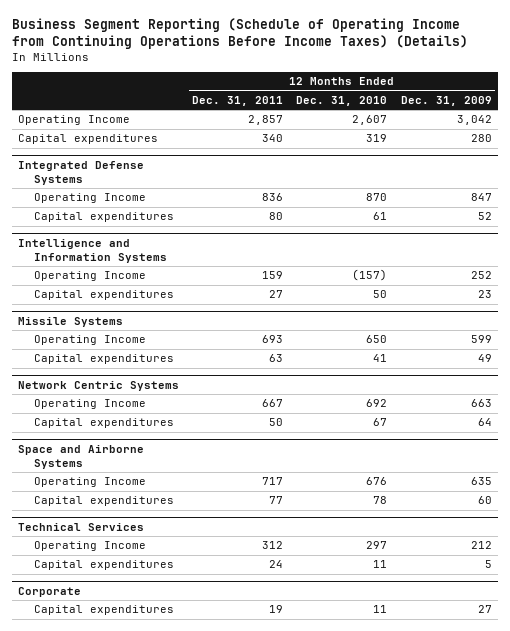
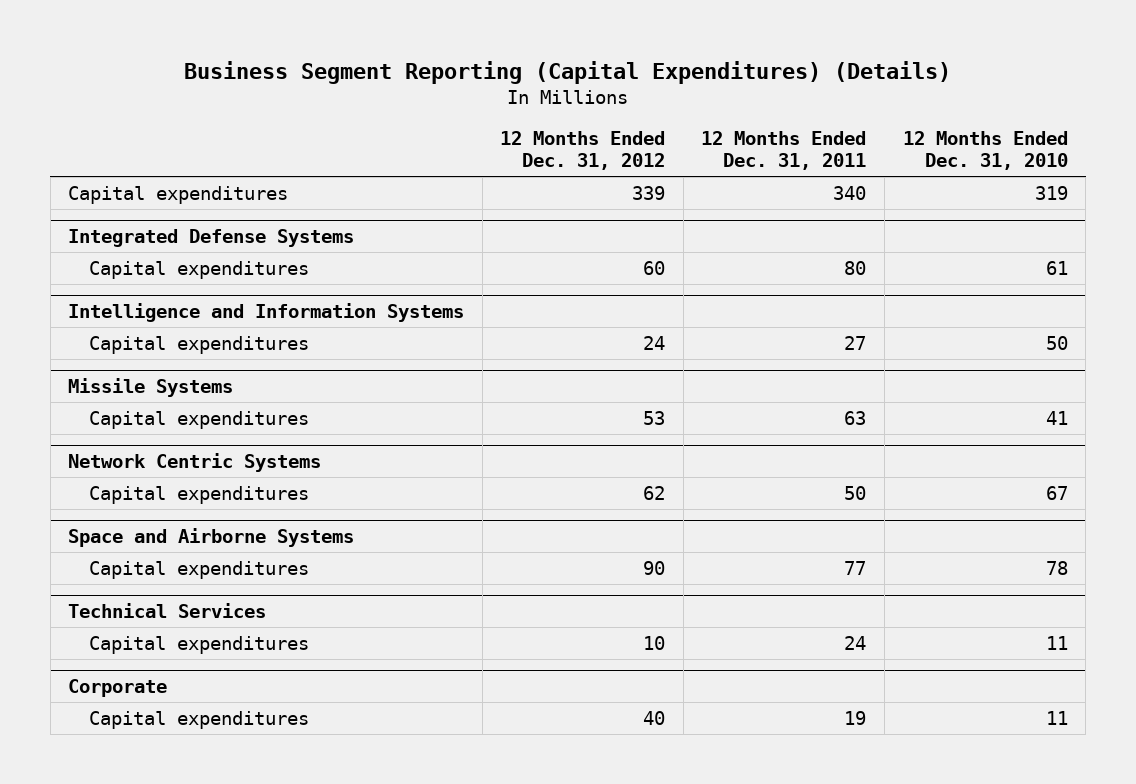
[11,17,468,49] Business Segment Reporting (Schedule of Operating Income from Continuing Operations Before Income Taxes) (Details) -> [183,60,951,84] Business Segment Reporting (Capital Expenditures) (Details)
[400,95,492,106] Dec. 31, 2009 -> none
none -> [500,130,666,171] 12 Months Ended Dec. 31, 2012
[18,115,131,126] Operating Income -> none
[34,193,147,204] Operating Income -> none
[34,271,147,282] Operating Income -> none
[34,335,147,346] Operating Income -> none
[34,399,147,410] Operating Income -> none
[34,477,147,488] Operating Income -> none
[34,541,147,552] Operating Income -> none

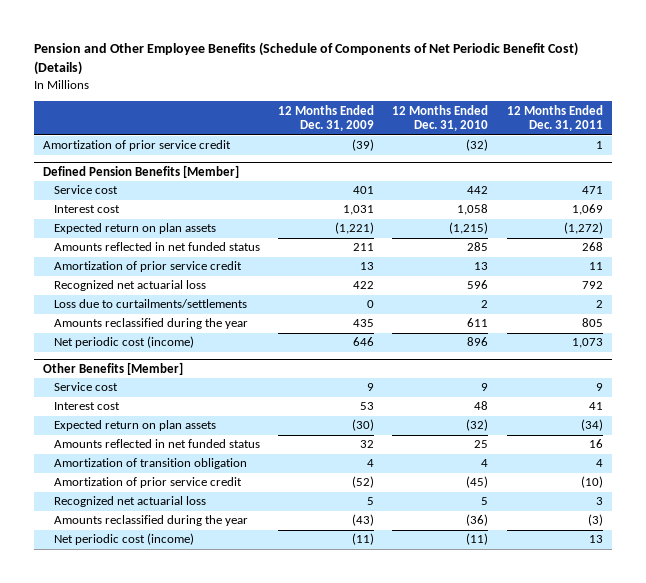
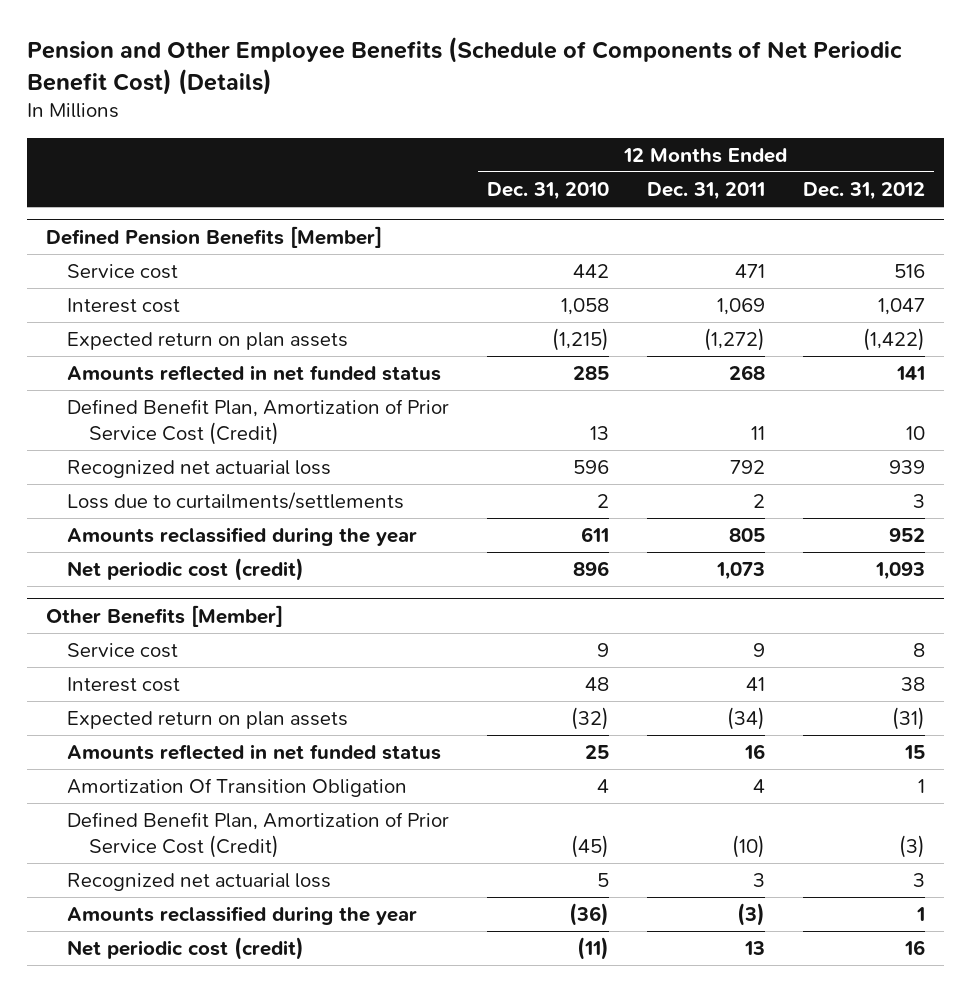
[277,104,374,132] 12 Months Ended Dec. 31, 2009 -> none
none -> [802,181,925,200] Dec. 31, 2012
[43,140,232,152] Amortization of prior service credit -> none
[53,261,242,273] Amortization of prior service credit -> [67,398,450,445] Defined Benefit Plan, Amortization of Prior Service Cost (Credit)
[53,336,194,349] Net periodic cost (income) -> [67,557,305,581] Net periodic cost (credit)
[53,458,247,470] Amortization of transition obligation -> [67,777,408,797] Amortization Of Transition Obligation
[53,477,242,489] Amortization of prior service credit -> [67,811,450,858] Defined Benefit Plan, Amortization of Prior Service Cost (Credit)
[53,533,194,546] Net periodic cost (income) -> [67,936,305,960] Net periodic cost (credit)

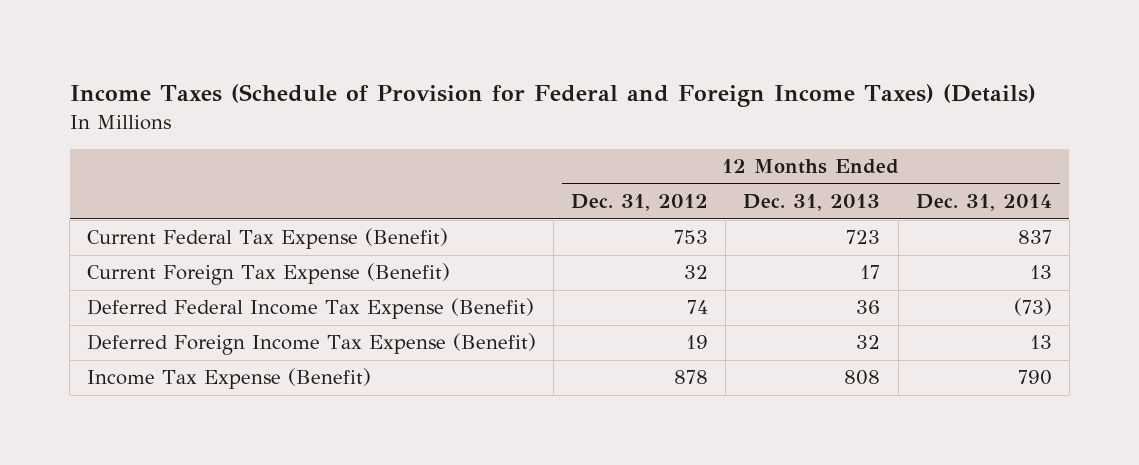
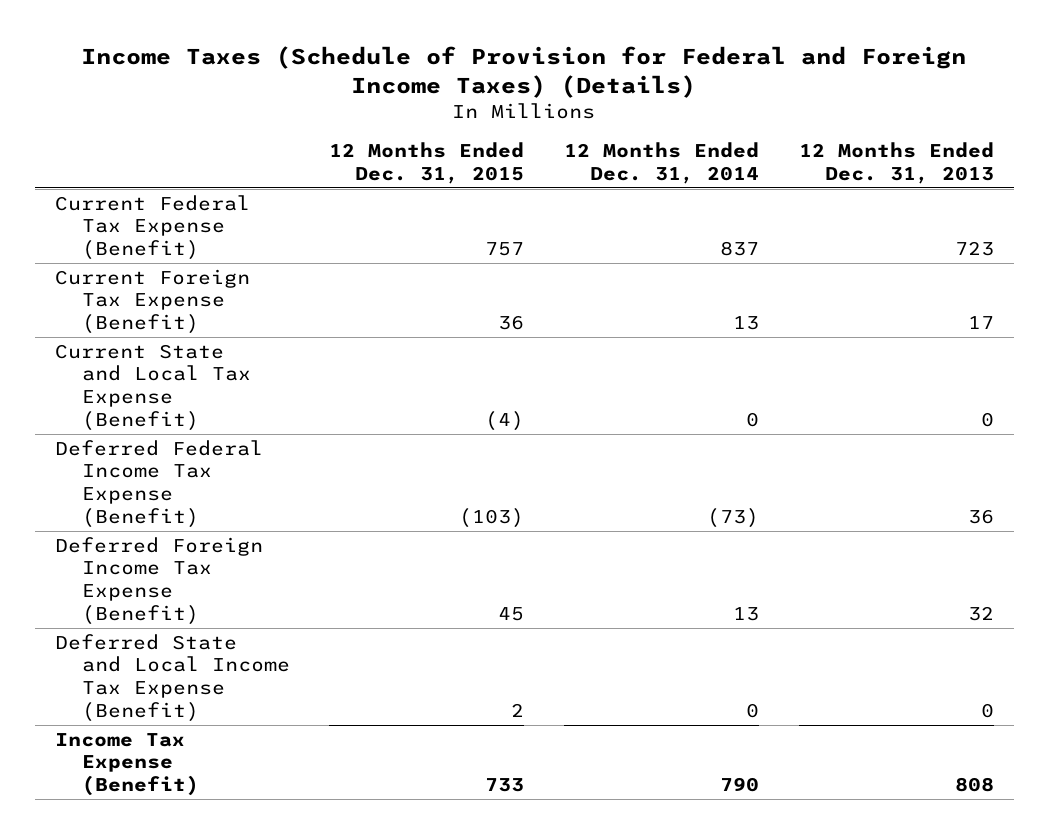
[571,194,709,212] Dec. 31, 2012 -> none
none -> [329,142,525,184] 12 Months Ended Dec. 31, 2015
none -> [55,343,251,431] Current State and Local Tax Expense (Benefit)
none -> [55,633,290,722] Deferred State and Local Income Tax Expense (Benefit)

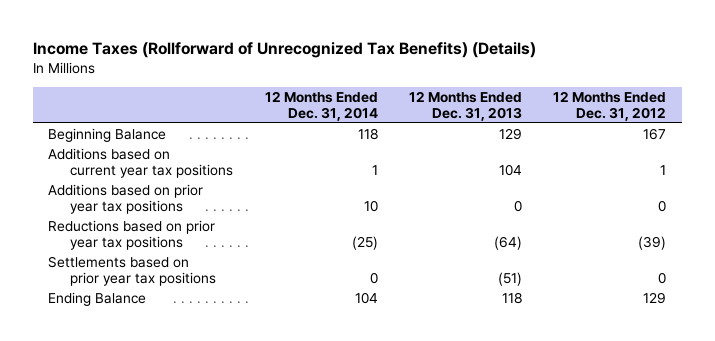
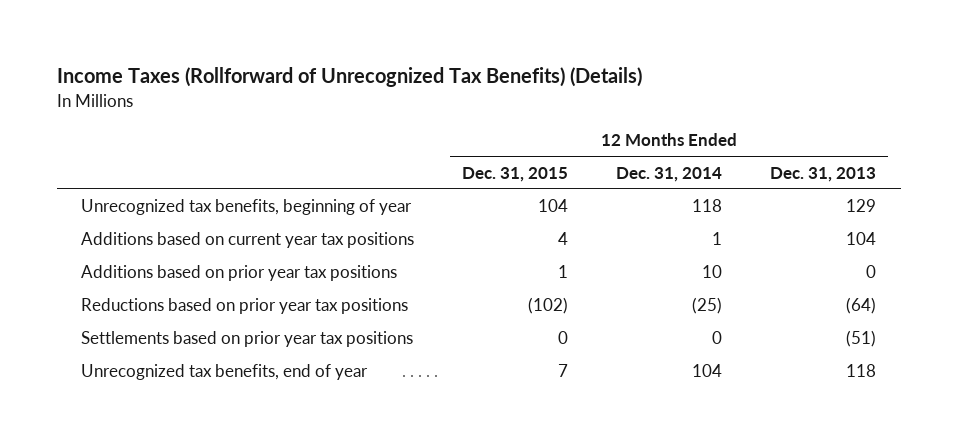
[553,90,667,121] 12 Months Ended Dec. 31, 2012 -> none
none -> [462,166,569,182] Dec. 31, 2015
[48,128,167,143] Beginning Balance -> [80,199,412,216] Unrecognized tax benefits, beginning of year
[48,292,147,307] Ending Balance -> [80,364,368,381] Unrecognized tax benefits, end of year

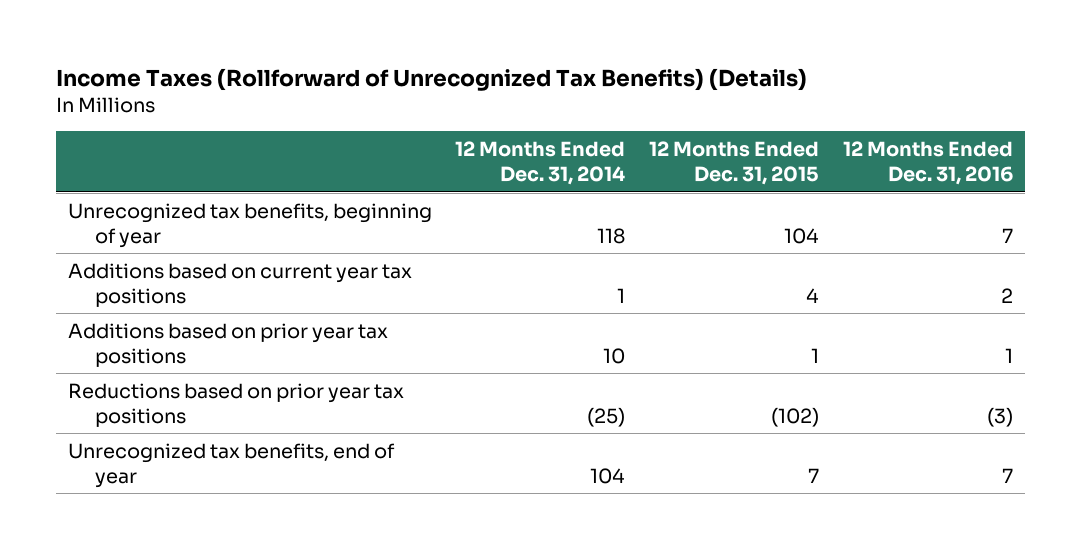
[770,166,877,182] Dec. 31, 2013 -> none
none -> [842,141,1013,185] 12 Months Ended Dec. 31, 2016
[80,331,413,348] Settlements based on prior year tax positions -> none

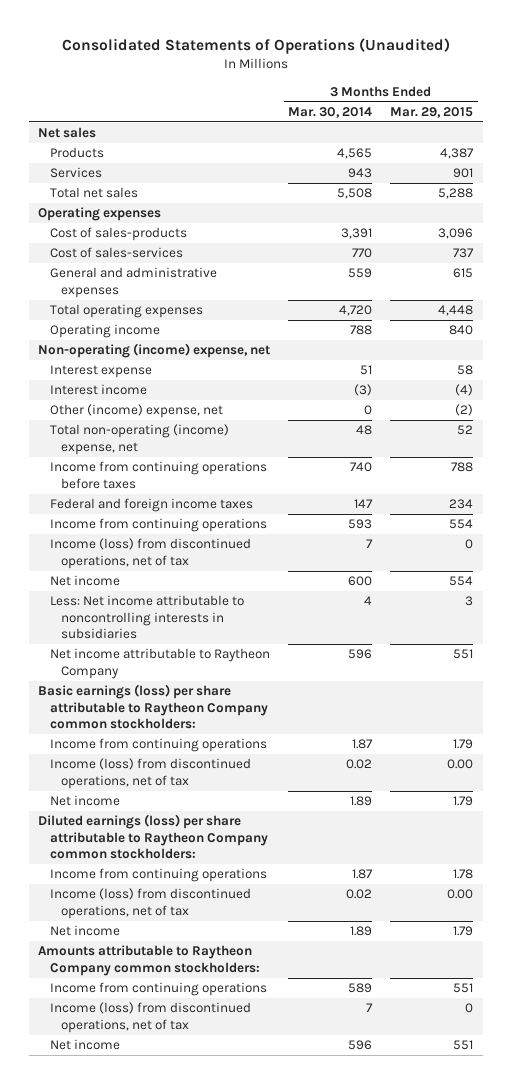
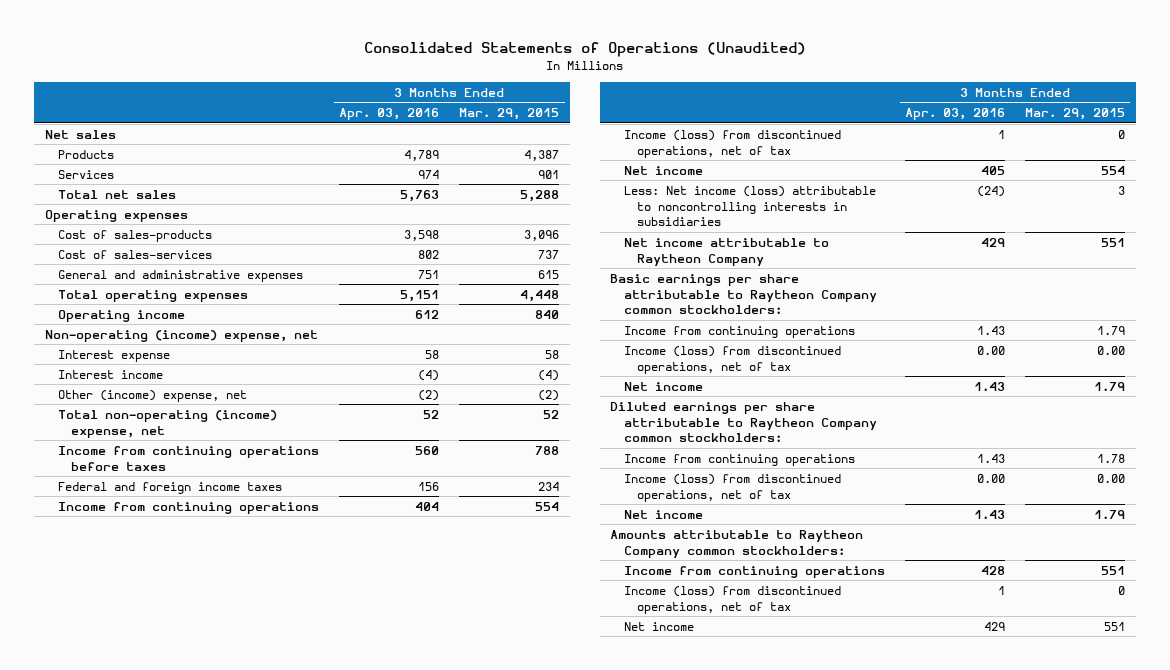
[288,106,373,118] Mar. 30, 2014 -> none
none -> [339,108,440,121] Apr. 03, 2016
[49,595,244,640] Less: Net income attributable to noncontrolling interests in subsidiaries -> [623,185,876,227] Less: Net income (loss) attributable to noncontrolling interests in subsidiaries
[38,684,268,730] Basic earnings (loss) per share attributable to Raytheon Company common stockholders: -> [610,273,877,315] Basic earnings per share attributable to Raytheon Company common stockholders:
[38,814,268,860] Diluted earnings (loss) per share attributable to Raytheon Company common stockholders: -> [610,401,877,443] Diluted earnings per share attributable to Raytheon Company common stockholders:

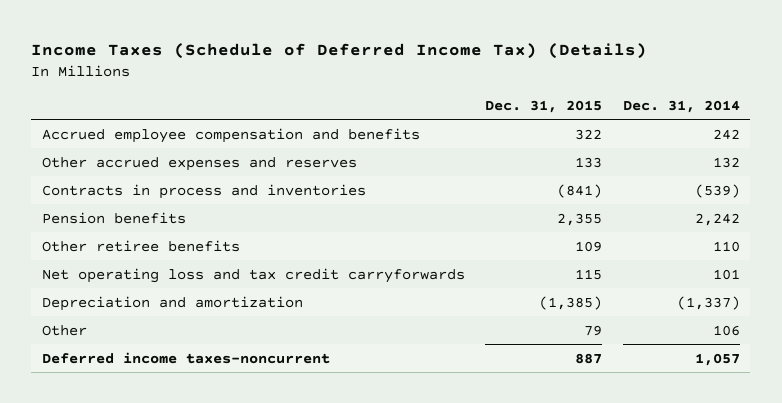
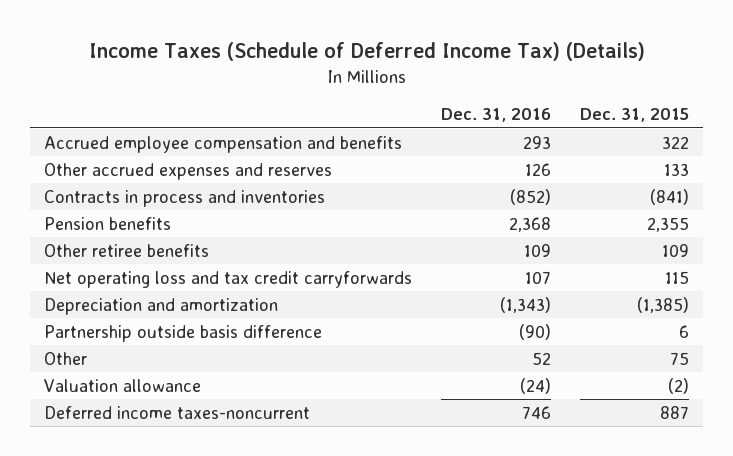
[623,99,741,113] Dec. 31, 2014 -> none
none -> [441,108,552,123] Dec. 31, 2016
none -> [44,324,323,342] Partnership outside basis difference
[584,324,603,336] 79 -> [669,351,689,365] 75
none -> [44,378,202,392] Valuation allowance

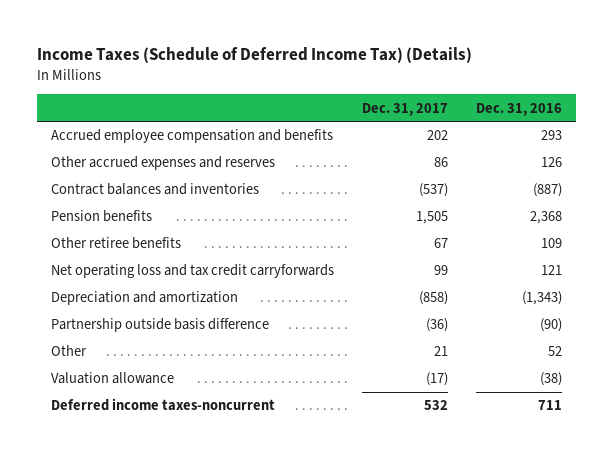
[579,108,689,123] Dec. 31, 2015 -> none
none -> [362,102,449,116] Dec. 31, 2017
[44,189,326,207] Contracts in process and inventories -> [51,183,260,196] Contract balances and inventories
[510,188,552,205] (852) -> [532,183,562,198] (887)
[525,270,552,284] 107 -> [540,265,562,276] 121
[520,377,552,394] (24) -> [539,372,562,387] (38)
[522,405,552,419] 746 -> [537,400,562,411] 711

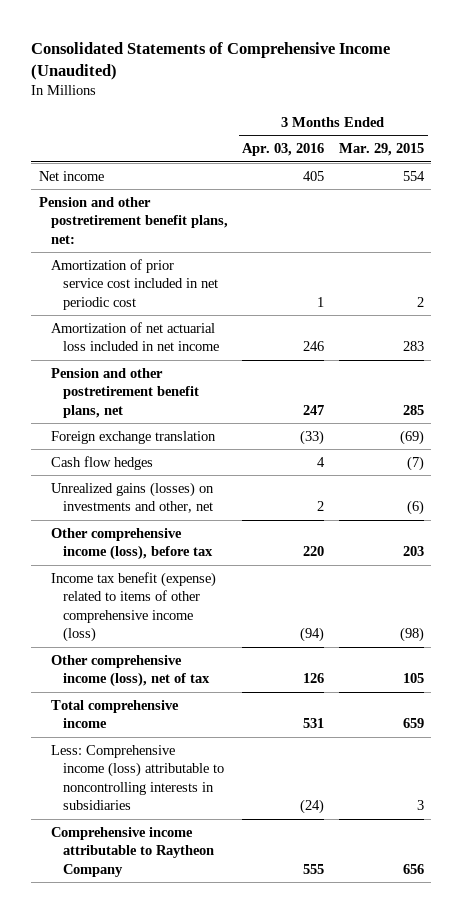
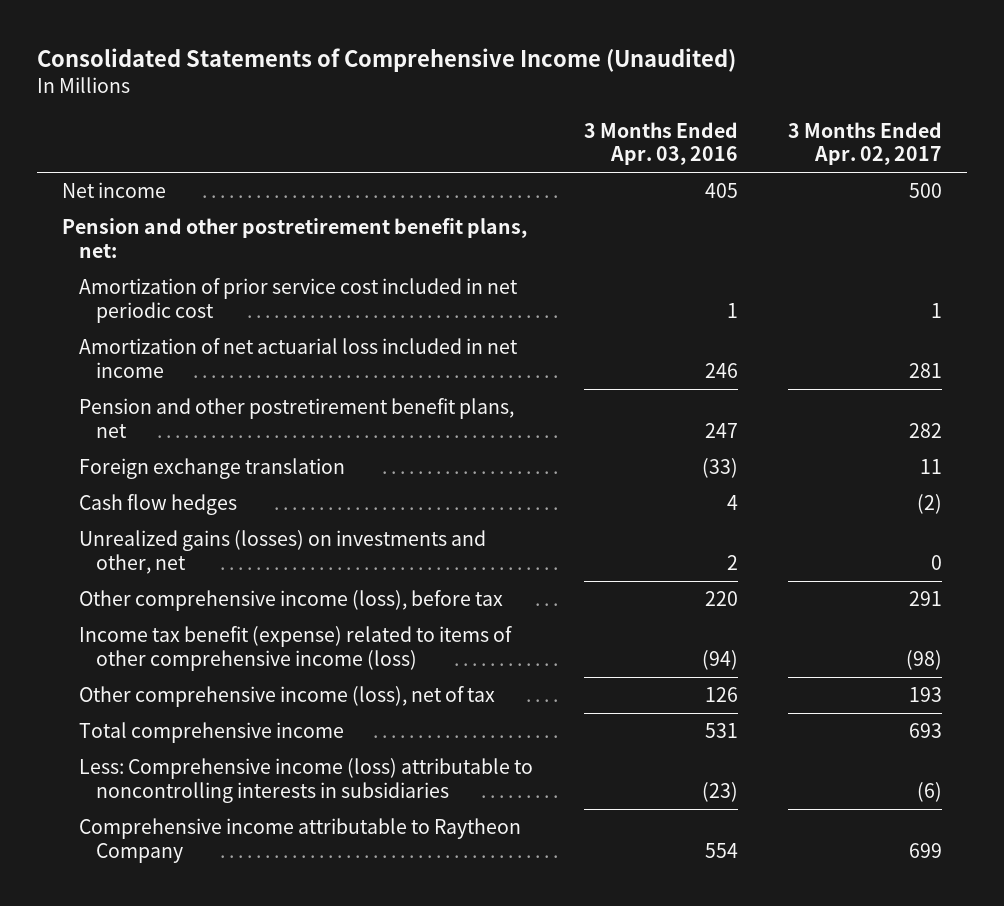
[339,143,425,157] Mar. 29, 2015 -> none
none -> [788,121,943,166] 3 Months Ended Apr. 02, 2017
[300,799,325,815] (24) -> [701,781,738,802] (23)
[303,863,325,874] 555 -> [704,842,738,858] 554

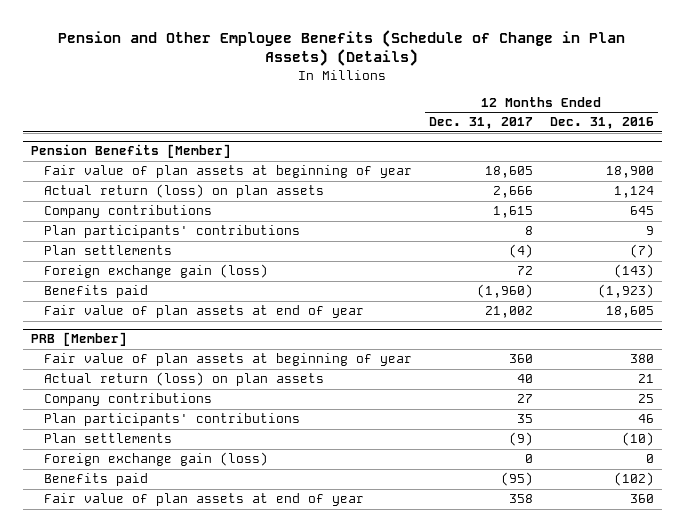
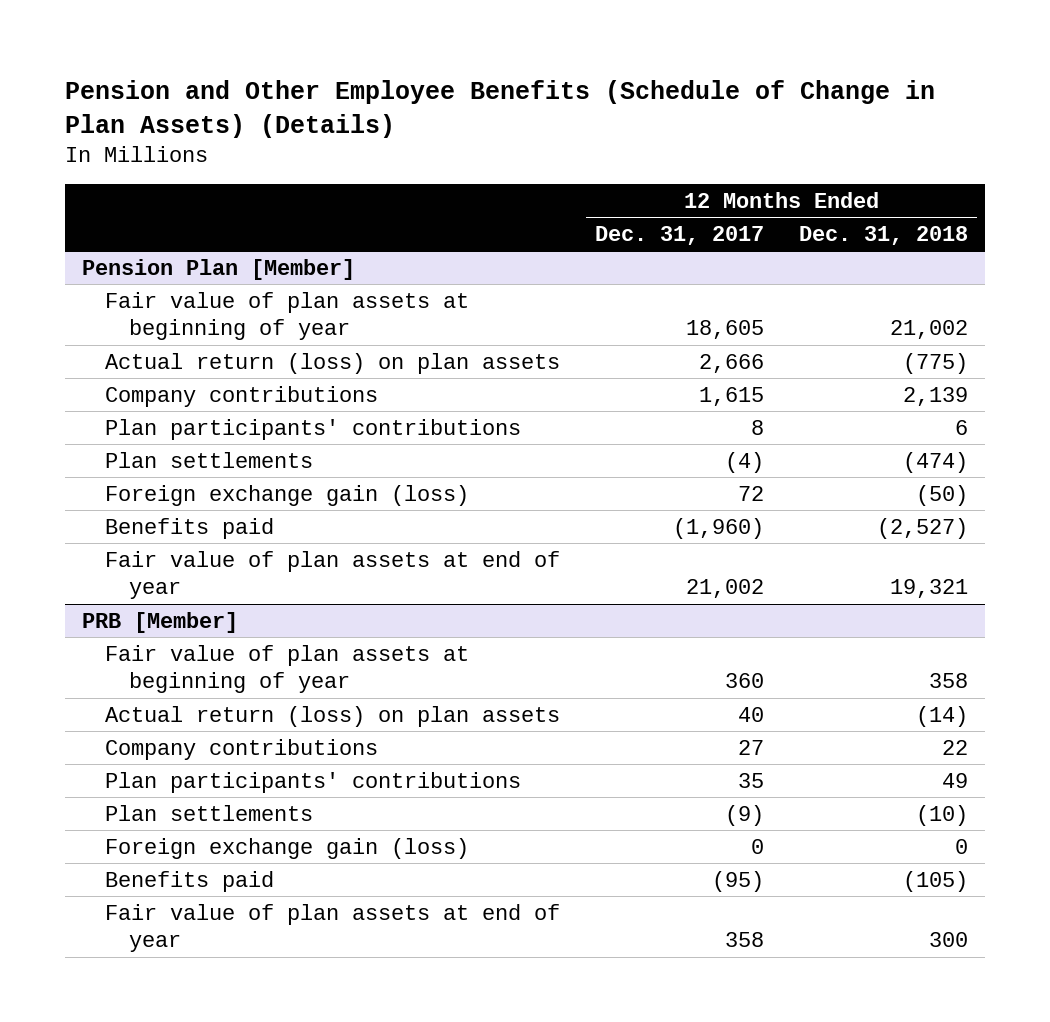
[549,117,654,130] Dec. 31, 2016 -> none
none -> [798,226,968,246] Dec. 31, 2018
[31,144,232,159] Pension Benefits [Member] -> [82,258,356,280] Pension Plan [Member]

